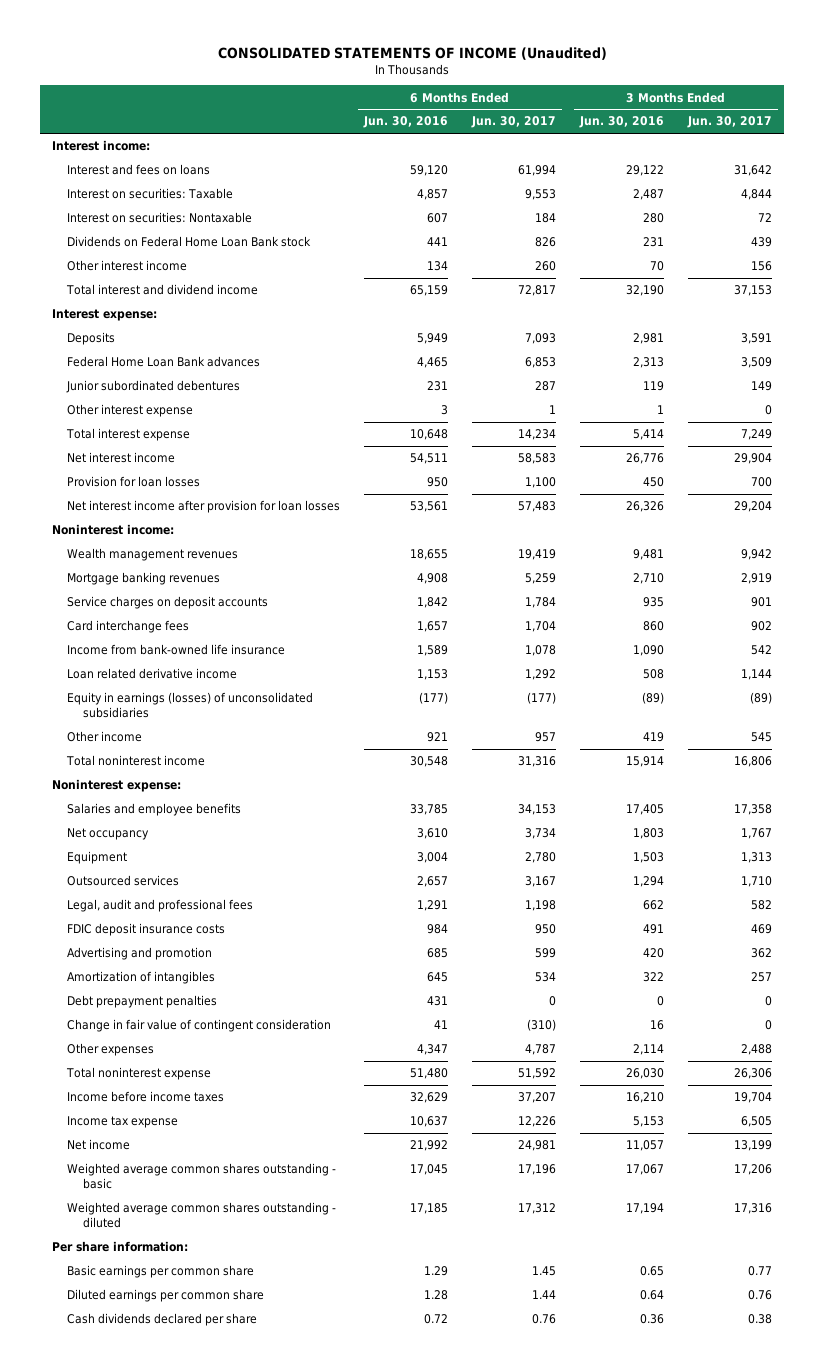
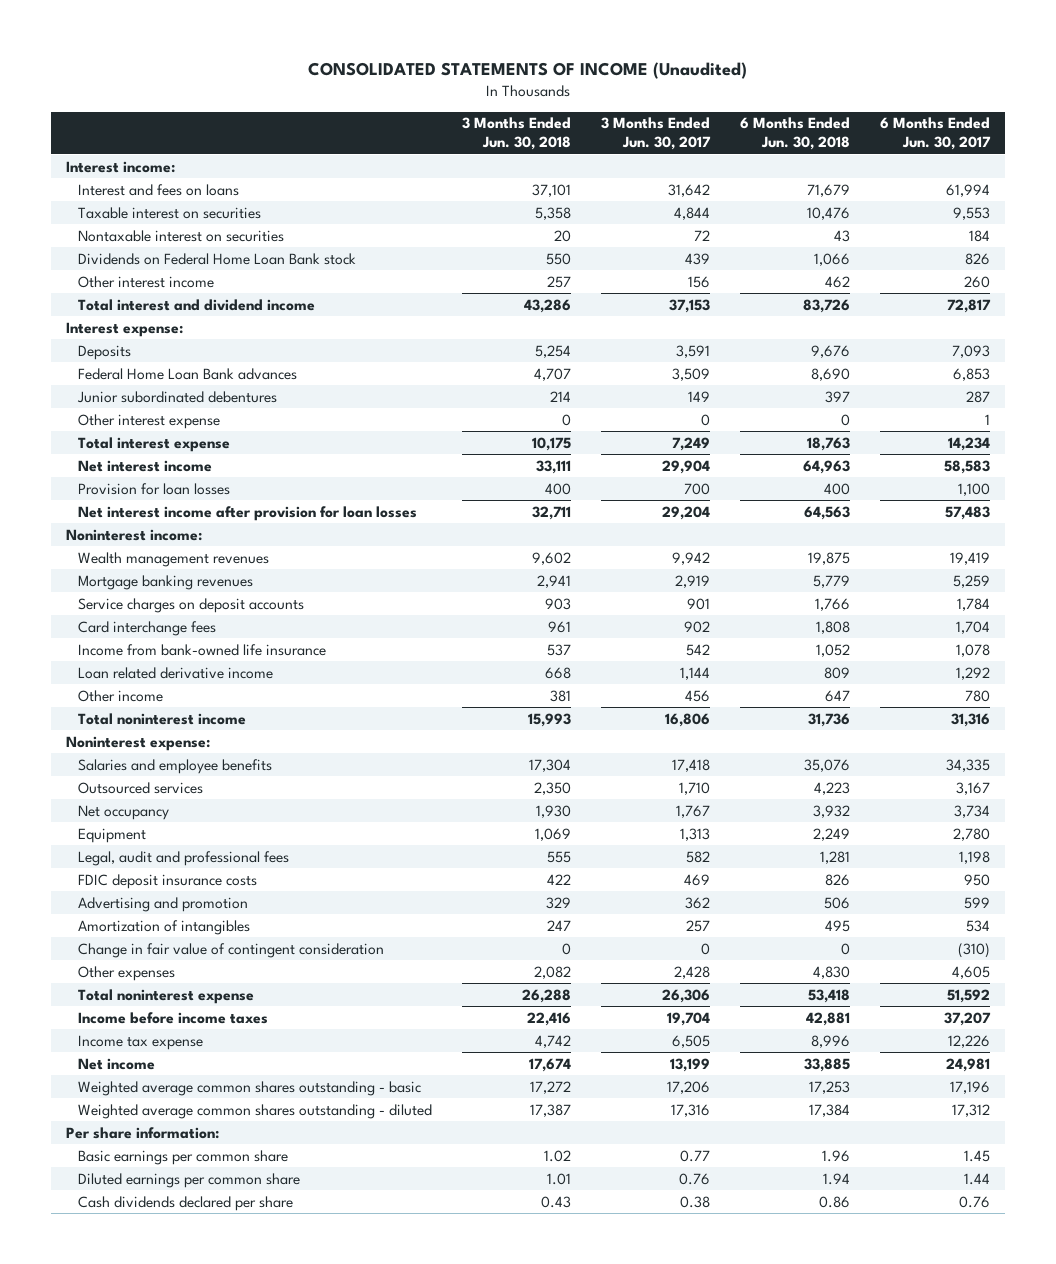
[363,116,449,129] Jun. 30, 2016 -> none
[578,116,664,129] Jun. 30, 2016 -> none
none -> [462,117,572,151] 3 Months Ended Jun. 30, 2018
none -> [739,117,850,151] 6 Months Ended Jun. 30, 2018
[67,188,234,200] Interest on securities: Taxable -> [78,206,262,219] Taxable interest on securities
[67,212,253,224] Interest on securities: Nontaxable -> [78,229,285,242] Nontaxable interest on securities
[67,692,314,719] Equity in earnings (losses) of unconsolidated subsidiaries -> none
[535,732,557,743] 957 -> [964,689,990,702] 780
[750,732,772,743] 545 -> [685,689,711,702] 456
[518,804,557,816] 34,153 -> [945,758,990,772] 34,335
[733,804,772,816] 17,358 -> [672,758,711,772] 17,418
[67,875,180,887] Outsourced services -> [78,781,204,794] Outsourced services
[67,995,218,1009] Debt prepayment penalties -> none
[525,1044,557,1056] 4,787 -> [951,965,990,979] 4,605
[740,1044,772,1056] 2,488 -> [674,965,711,979] 2,428

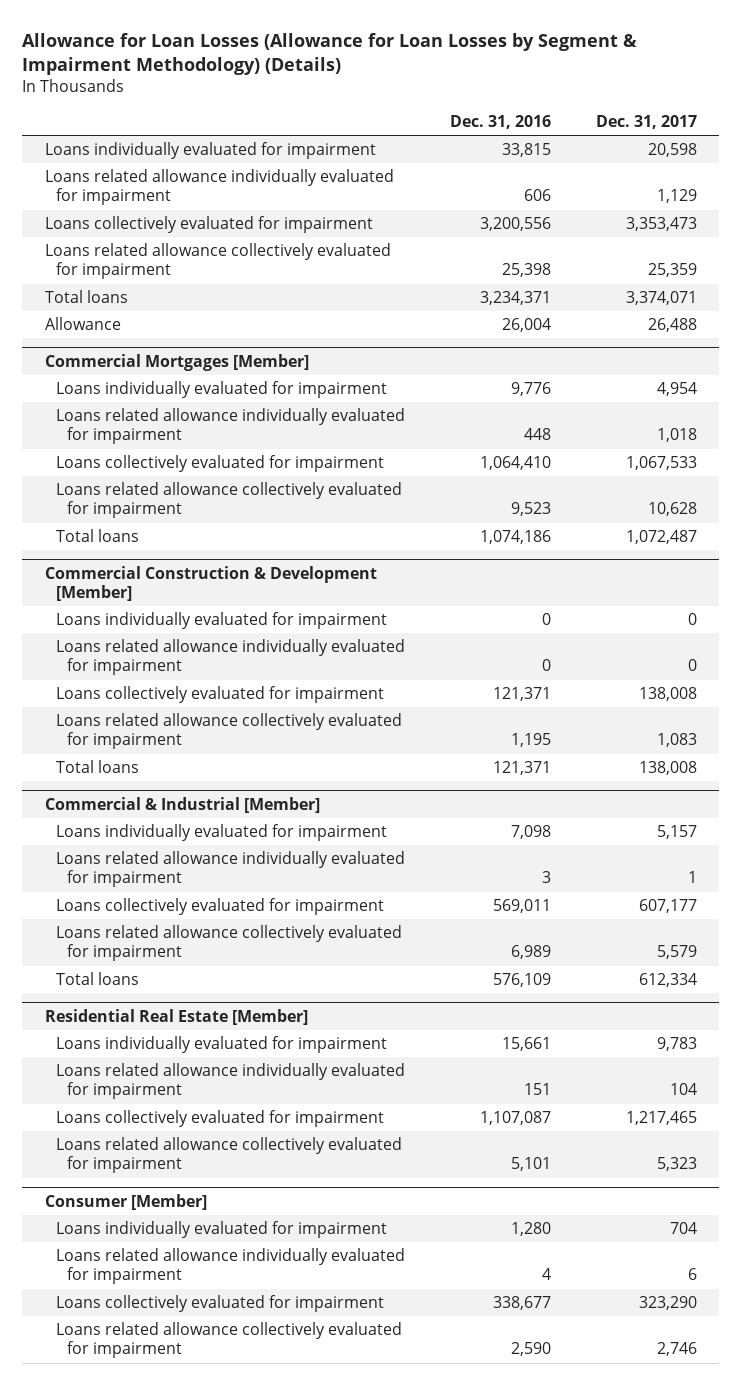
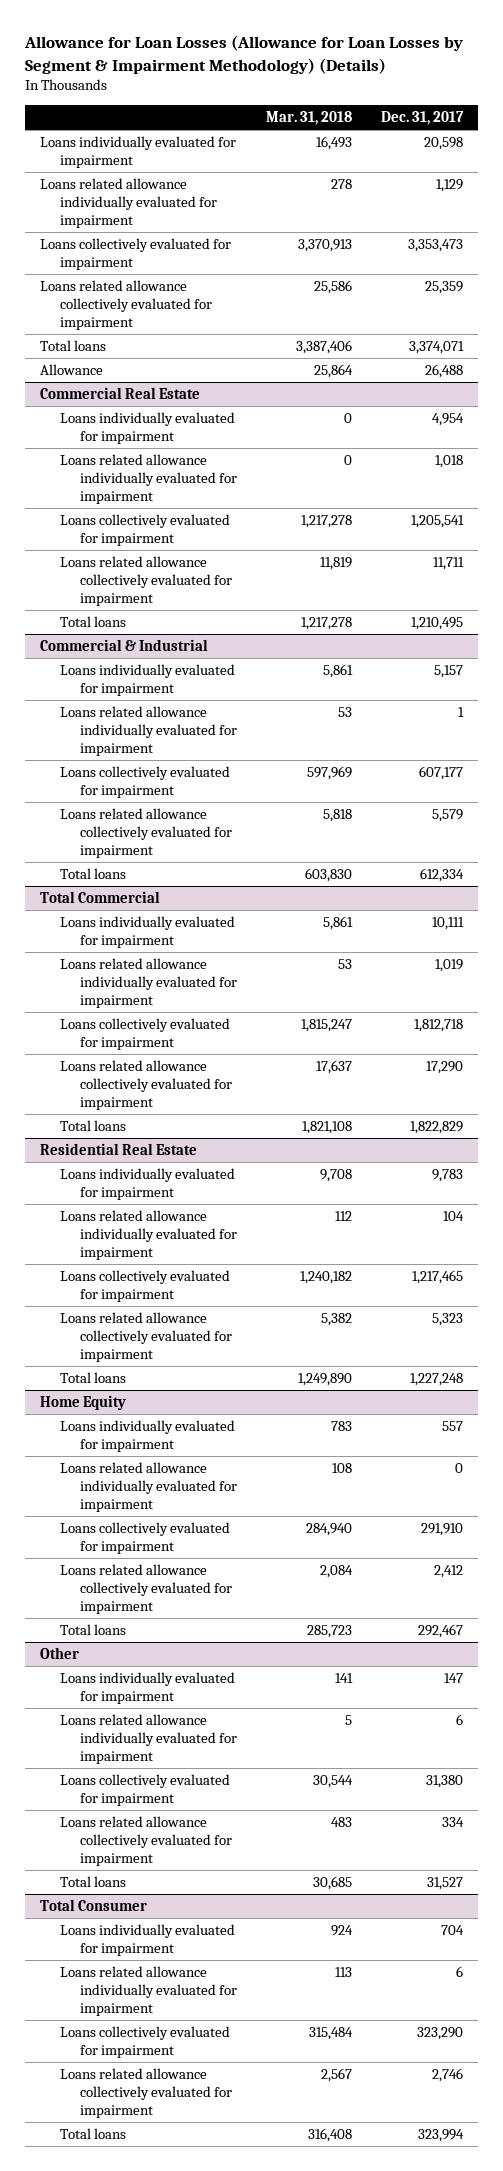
[449,115,551,130] Dec. 31, 2016 -> none
none -> [266,111,353,126] Mar. 31, 2018
[44,353,309,371] Commercial Mortgages [Member] -> none
none -> [39,387,200,400] Commercial Real Estate
[44,565,377,602] Commercial Construction & Development [Member] -> none
[55,612,387,630] Loans individually evaluated for impairment -> none
[55,639,405,676] Loans related allowance individually evaluated for impairment -> none
[55,686,384,704] Loans collectively evaluated for impairment -> none
[55,713,402,750] Loans related allowance collectively evaluated for impairment -> none
[55,760,139,774] Total loans -> none
[625,456,697,471] 1,067,533 -> [411,515,465,529] 1,205,541
[647,502,697,517] 10,628 -> [433,557,465,571] 11,711
[625,530,697,545] 1,072,487 -> [411,617,464,631] 1,210,495
[44,796,320,813] Commercial & Industrial [Member] -> [39,639,208,652] Commercial & Industrial
none -> [39,891,160,904] Total Commercial
none -> [59,916,235,949] Loans individually evaluated for impairment
none -> [59,958,237,1009] Loans related allowance individually evaluated for impairment
none -> [59,1018,230,1051] Loans collectively evaluated for impairment
none -> [59,1060,232,1111] Loans related allowance collectively evaluated for impairment
none -> [59,1120,126,1132] Total loans
[44,1008,308,1025] Residential Real Estate [Member] -> [39,1143,197,1156] Residential Real Estate
none -> [59,1372,126,1384] Total loans
none -> [39,1395,126,1411] Home Equity
none -> [59,1420,235,1453] Loans individually evaluated for impairment
none -> [59,1462,237,1513] Loans related allowance individually evaluated for impairment
none -> [59,1522,230,1555] Loans collectively evaluated for impairment
none -> [59,1564,232,1615] Loans related allowance collectively evaluated for impairment
none -> [59,1624,126,1636] Total loans
none -> [39,1647,79,1660] Other
none -> [59,1672,235,1705] Loans individually evaluated for impairment
none -> [59,1714,237,1765] Loans related allowance individually evaluated for impairment
none -> [59,1774,230,1807] Loans collectively evaluated for impairment
none -> [59,1816,232,1867] Loans related allowance collectively evaluated for impairment
none -> [59,1876,126,1888] Total loans
[44,1193,207,1210] Consumer [Member] -> [39,1899,147,1912] Total Consumer
none -> [59,2128,126,2140] Total loans

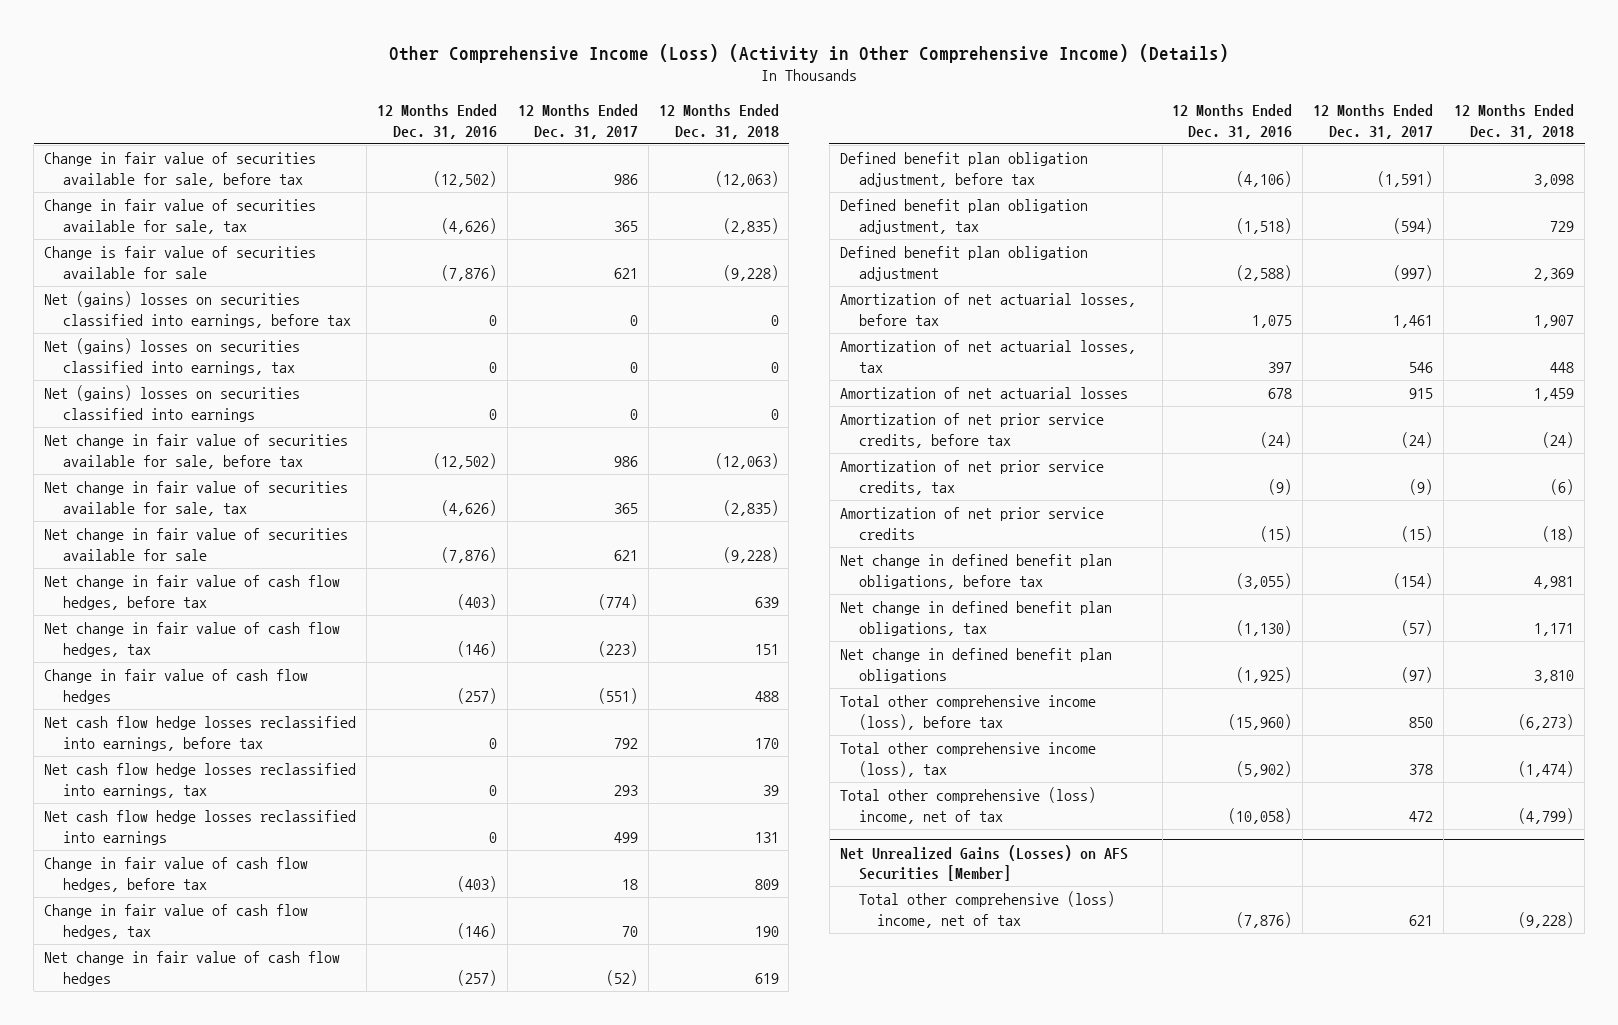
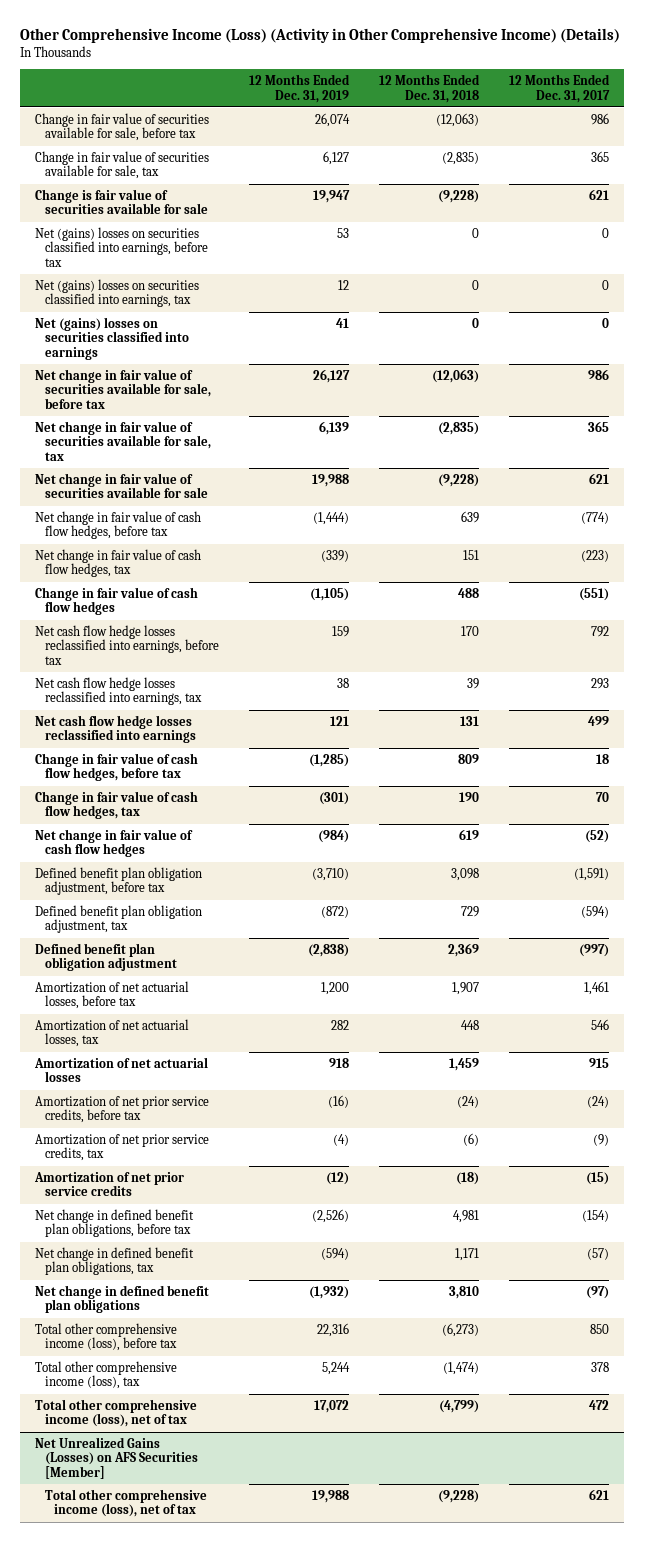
[376,103,497,139] 12 Months Ended Dec. 31, 2016 -> none
none -> [248,73,350,103] 12 Months Ended Dec. 31, 2019
[839,787,1096,825] Total other comprehensive (loss) income, net of tax -> [35,1398,198,1428] Total other comprehensive income (loss), net of tax
[858,891,1115,929] Total other comprehensive (loss) income, net of tax -> [44,1488,207,1518] Total other comprehensive income (loss), net of tax

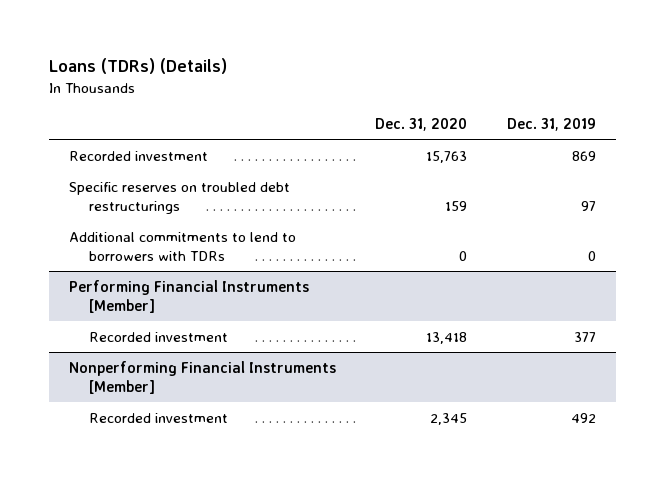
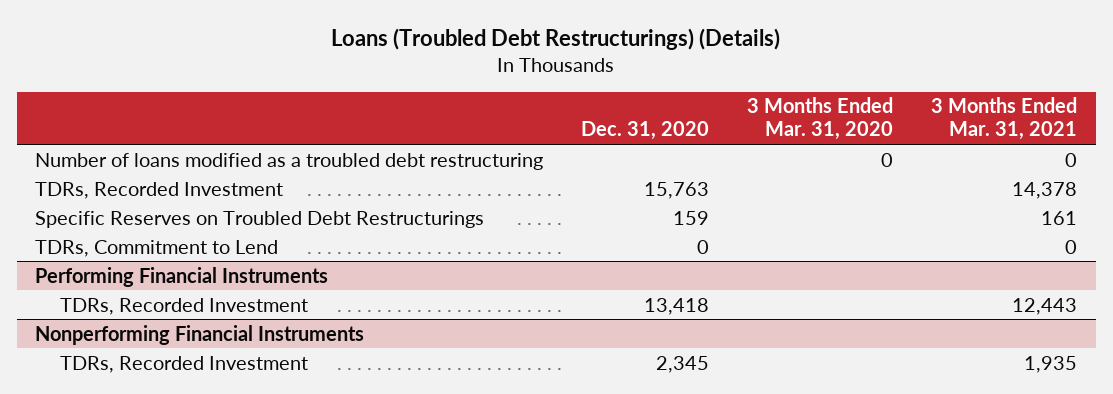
[48,58,227,75] Loans (TDRs) (Details) -> [331,28,781,51] Loans (Troubled Debt Restructurings) (Details)
[507,117,597,131] Dec. 31, 2019 -> none
none -> [747,97,894,141] 3 Months Ended Mar. 31, 2020
none -> [931,97,1078,141] 3 Months Ended Mar. 31, 2021
none -> [35,152,544,170] Number of loans modified as a troubled debt restructuring
[68,150,208,161] Recorded investment -> [35,181,284,199] TDRs, Recorded Investment
[68,181,290,215] Specific reserves on troubled debt restructurings -> [35,210,485,228] Specific Reserves on Troubled Debt Restructurings
[68,231,296,262] Additional commitments to lend to borrowers with TDRs -> [35,239,279,257] TDRs, Commitment to Lend
[68,279,309,314] Performing Financial Instruments [Member] -> [35,266,329,287] Performing Financial Instruments
[88,331,228,342] Recorded investment -> [60,297,309,315] TDRs, Recorded Investment
[68,360,336,395] Nonperforming Financial Instruments [Member] -> [35,324,365,345] Nonperforming Financial Instruments
[88,412,228,423] Recorded investment -> [60,355,309,373] TDRs, Recorded Investment

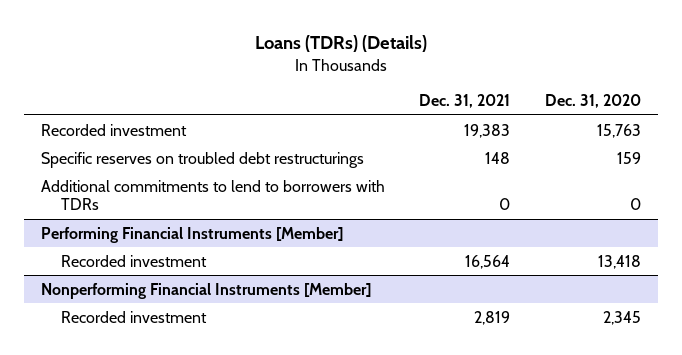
[331,28,781,51] Loans (Troubled Debt Restructurings) (Details) -> [254,35,427,53] Loans (TDRs) (Details)
[747,97,894,141] 3 Months Ended Mar. 31, 2020 -> none
[931,97,1078,141] 3 Months Ended Mar. 31, 2021 -> none
none -> [419,94,511,109] Dec. 31, 2021
[35,152,544,170] Number of loans modified as a troubled debt restructuring -> none
[35,181,284,199] TDRs, Recorded Investment -> [41,123,188,136] Recorded investment
[35,210,485,228] Specific Reserves on Troubled Debt Restructurings -> [41,151,365,168] Specific reserves on troubled debt restructurings
[35,239,279,257] TDRs, Commitment to Lend -> [41,179,386,211] Additional commitments to lend to borrowers with TDRs
[35,266,329,287] Performing Financial Instruments -> [41,226,344,243] Performing Financial Instruments [Member]
[60,297,309,315] TDRs, Recorded Investment -> [61,254,208,267] Recorded investment
[35,324,365,345] Nonperforming Financial Instruments -> [41,282,372,299] Nonperforming Financial Instruments [Member]
[60,355,309,373] TDRs, Recorded Investment -> [61,310,208,323] Recorded investment

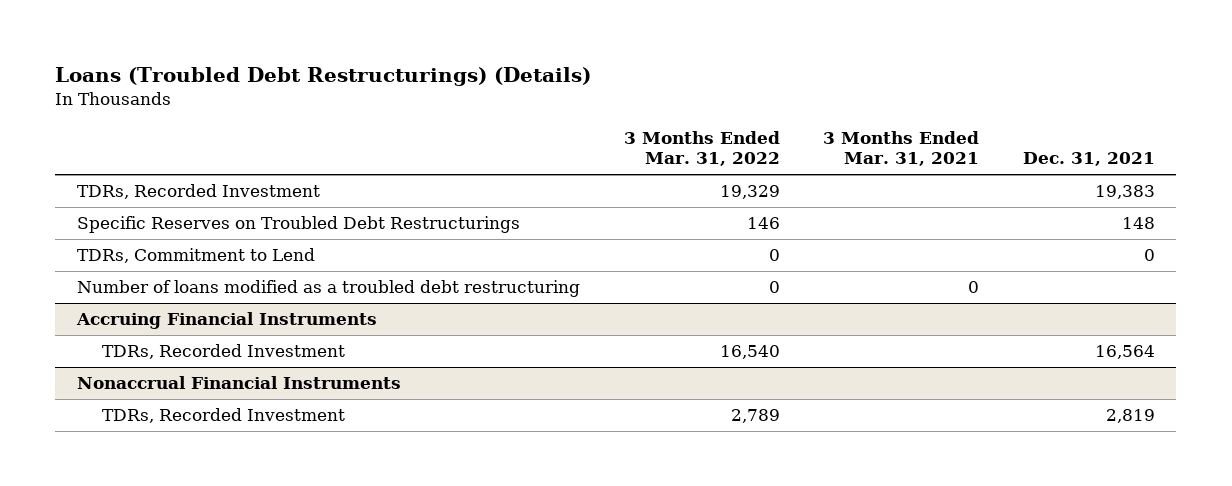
[254,35,427,53] Loans (TDRs) (Details) -> [55,66,592,86] Loans (Troubled Debt Restructurings) (Details)
[544,94,641,109] Dec. 31, 2020 -> none
none -> [623,131,780,166] 3 Months Ended Mar. 31, 2022
none -> [823,131,980,166] 3 Months Ended Mar. 31, 2021
[41,123,188,136] Recorded investment -> [77,184,321,200] TDRs, Recorded Investment
[41,151,365,168] Specific reserves on troubled debt restructurings -> [77,216,521,234] Specific Reserves on Troubled Debt Restructurings
[41,179,386,211] Additional commitments to lend to borrowers with TDRs -> [77,248,316,264] TDRs, Commitment to Lend
none -> [77,280,581,298] Number of loans modified as a troubled debt restructuring
[41,226,344,243] Performing Financial Instruments [Member] -> [76,312,378,330] Accruing Financial Instruments
[61,254,208,267] Recorded investment -> [101,344,345,360] TDRs, Recorded Investment
[41,282,372,299] Nonperforming Financial Instruments [Member] -> [77,376,402,390] Nonaccrual Financial Instruments
[61,310,208,323] Recorded investment -> [101,408,345,424] TDRs, Recorded Investment

